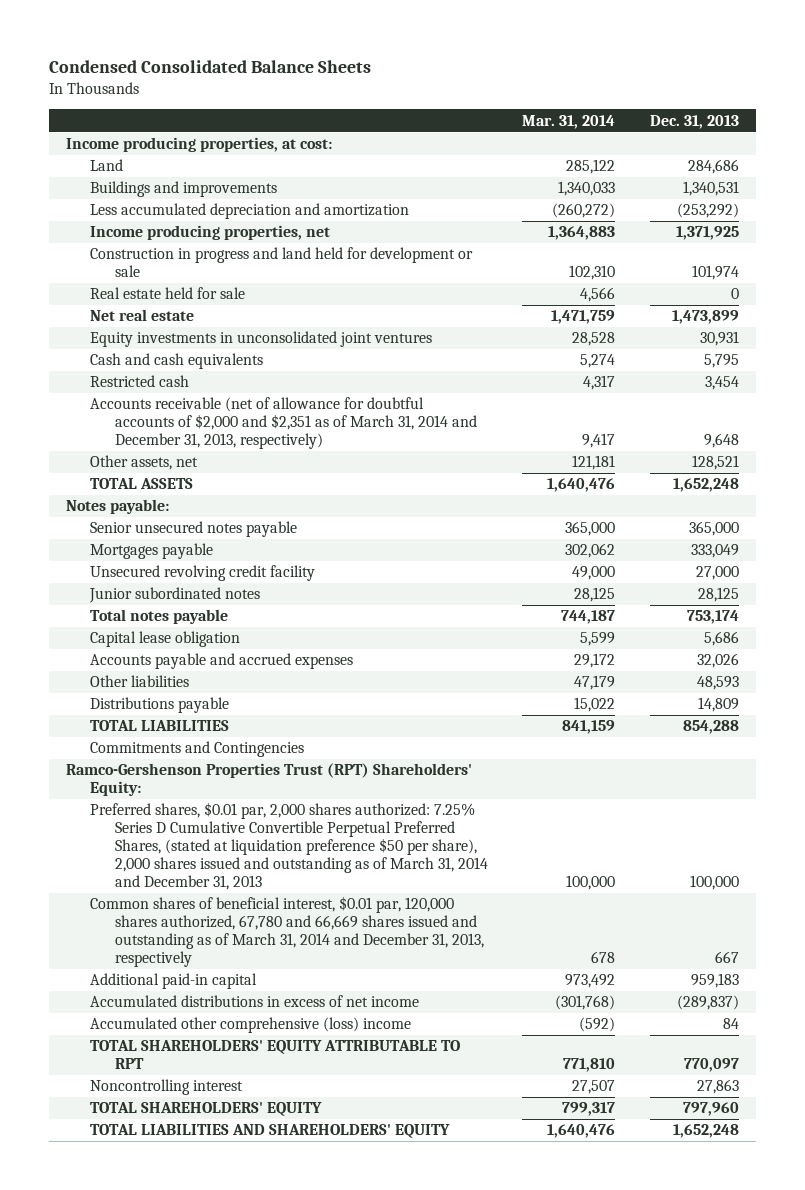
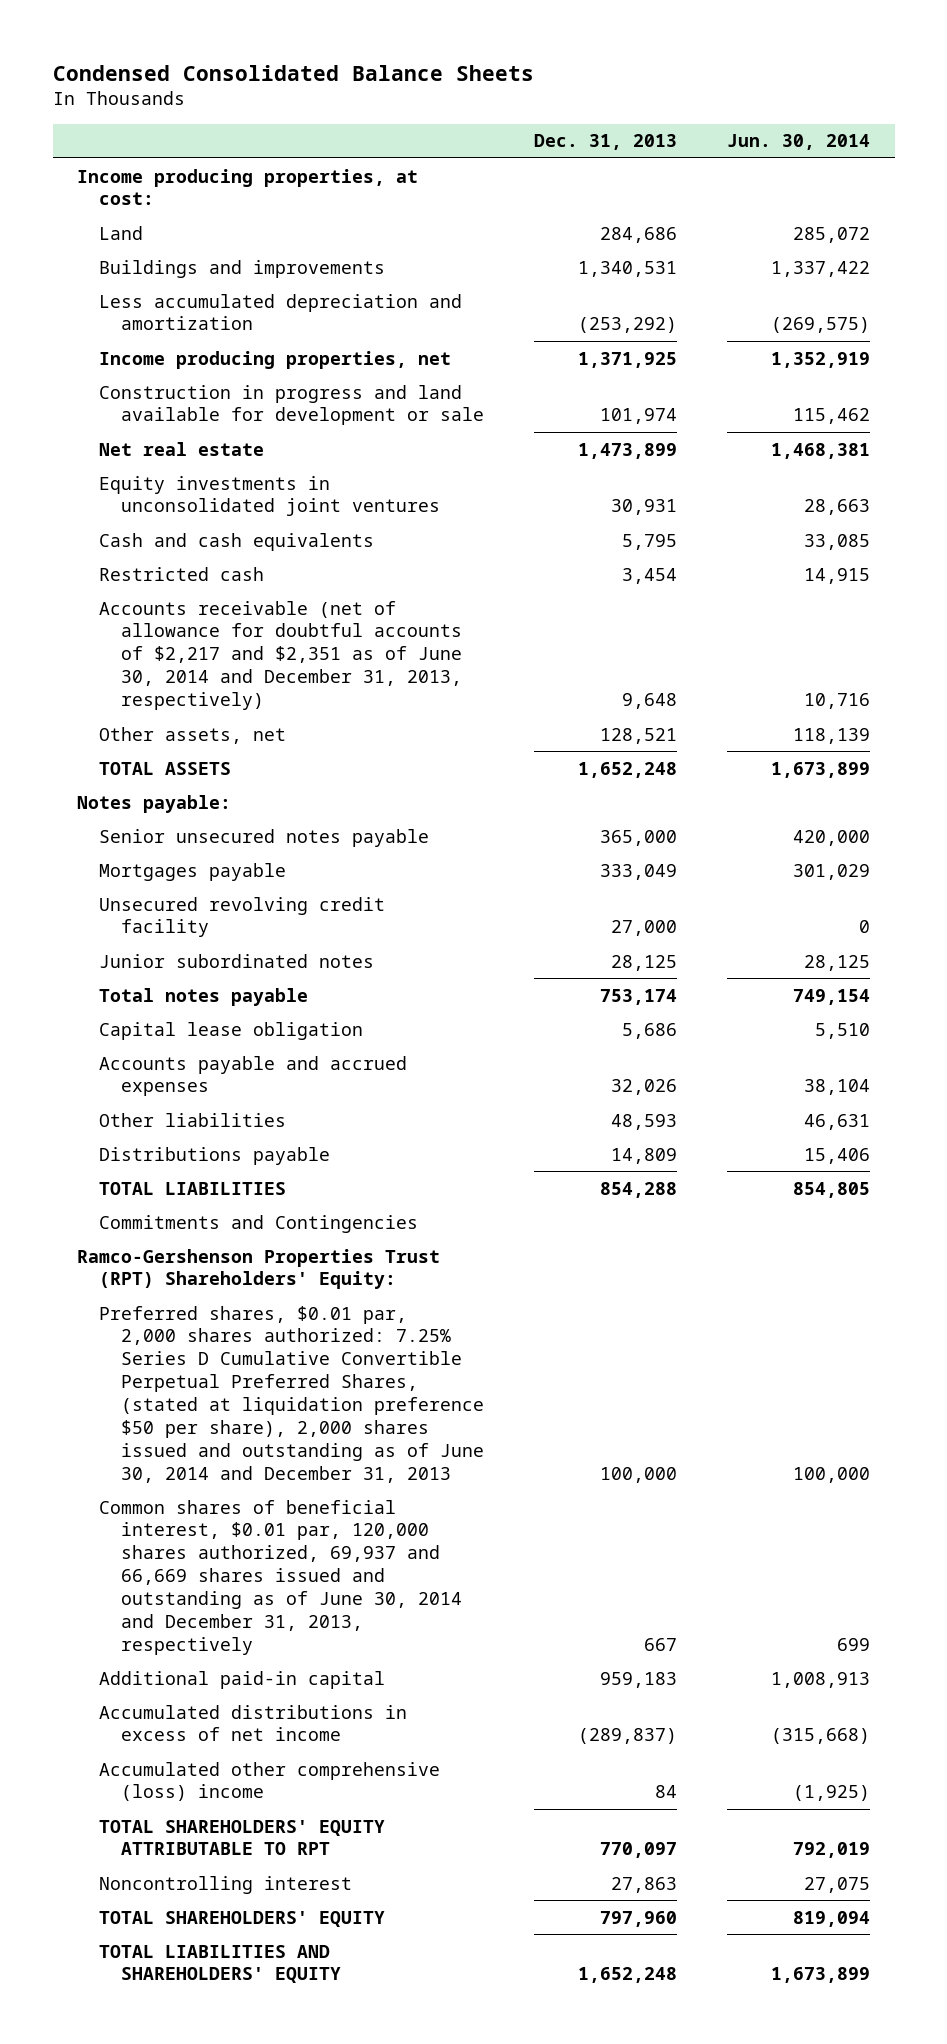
[522,114,616,129] Mar. 31, 2014 -> none
none -> [726,134,870,151] Jun. 30, 2014
[90,287,246,300] Real estate held for sale -> none
[90,247,474,278] Construction in progress and land held for development or sale -> [99,384,485,426] Construction in progress and land available for development or sale
[90,397,477,450] Accounts receivable (net of allowance for doubtful accounts of $2,000 and $2,351 as of March 31, 2014 and December 31, 2013, respectively) -> [99,600,463,711] Accounts receivable (net of allowance for doubtful accounts of $2,217 and $2,351 as of June 30, 2014 and December 31, 2013, respectively)
[90,802,488,891] Preferred shares, $0.01 par, 2,000 shares authorized: 7.25% Series D Cumulative Convertible Perpetual Preferred Shares, (stated at liquidation preference $50 per share), 2,000 shares issued and outstanding as of March 31, 2014 and December 31, 2013 -> [99,1305,485,1483] Preferred shares, $0.01 par, 2,000 shares authorized: 7.25% Series D Cumulative Convertible Perpetual Preferred Shares, (stated at liquidation preference $50 per share), 2,000 shares issued and outstanding as of June 30, 2014 and December 31, 2013
[90,896,484,968] Common shares of beneficial interest, $0.01 par, 120,000 shares authorized, 67,780 and 66,669 shares issued and outstanding as of March 31, 2014 and December 31, 2013, respectively -> [99,1499,463,1655] Common shares of beneficial interest, $0.01 par, 120,000 shares authorized, 69,937 and 66,669 shares issued and outstanding as of June 30, 2014 and December 31, 2013, respectively

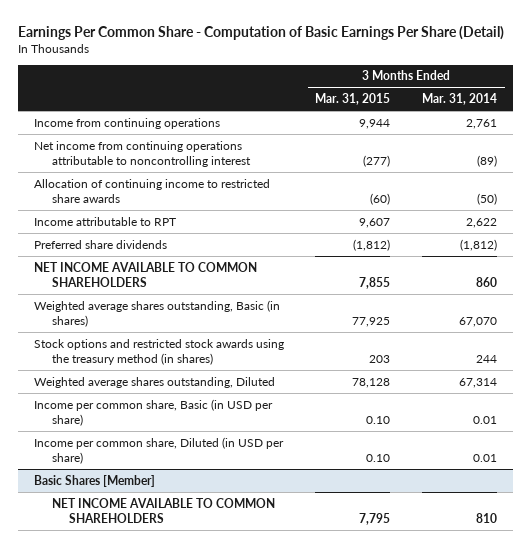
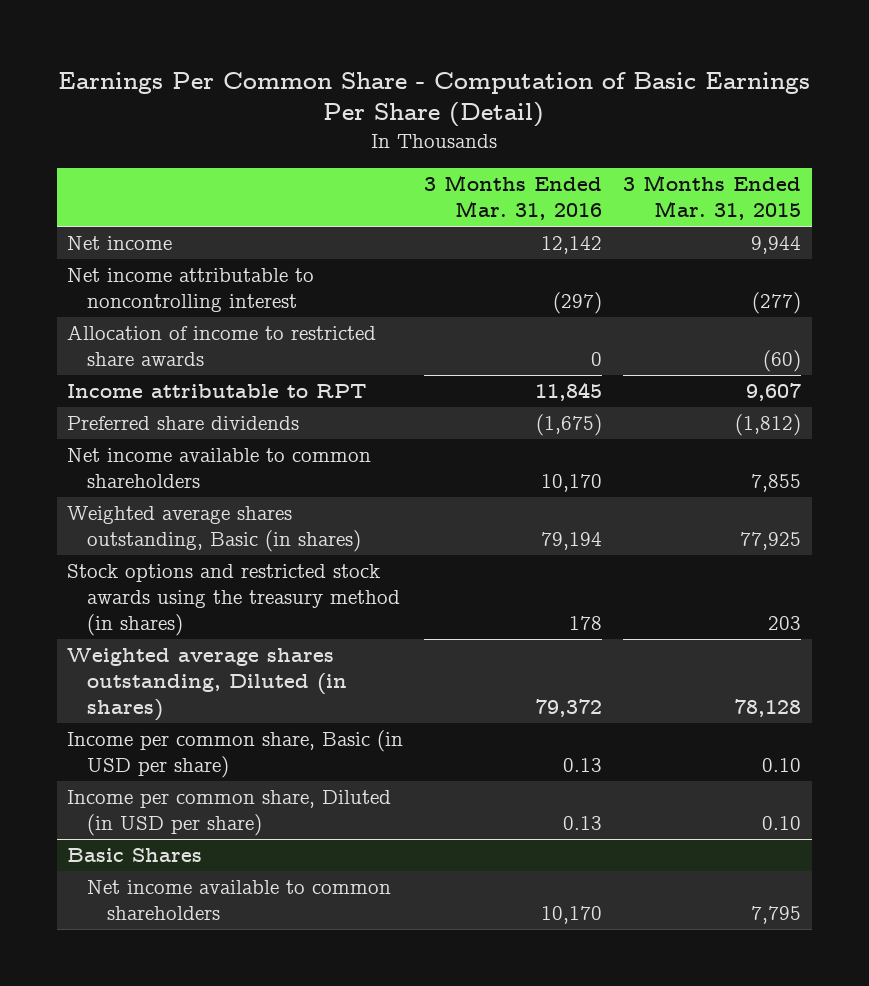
[422,93,498,106] Mar. 31, 2014 -> none
none -> [424,175,603,221] 3 Months Ended Mar. 31, 2016
[33,117,220,129] Income from continuing operations -> [67,236,173,251] Net income
[33,140,251,167] Net income from continuing operations attributable to noncontrolling interest -> [67,268,315,313] Net income attributable to noncontrolling interest
[33,178,270,203] Allocation of continuing income to restricted share awards -> [67,325,377,367] Allocation of income to restricted share awards
[33,261,257,287] NET INCOME AVAILABLE TO COMMON SHAREHOLDERS -> [67,448,372,489] Net income available to common shareholders
[33,376,275,388] Weighted average shares outstanding, Diluted -> [67,648,348,722] Weighted average shares outstanding, Diluted (in shares)
[33,474,155,487] Basic Shares [Member] -> [67,848,203,863] Basic Shares
[51,497,275,523] NET INCOME AVAILABLE TO COMMON SHAREHOLDERS -> [87,880,392,921] Net income available to common shareholders

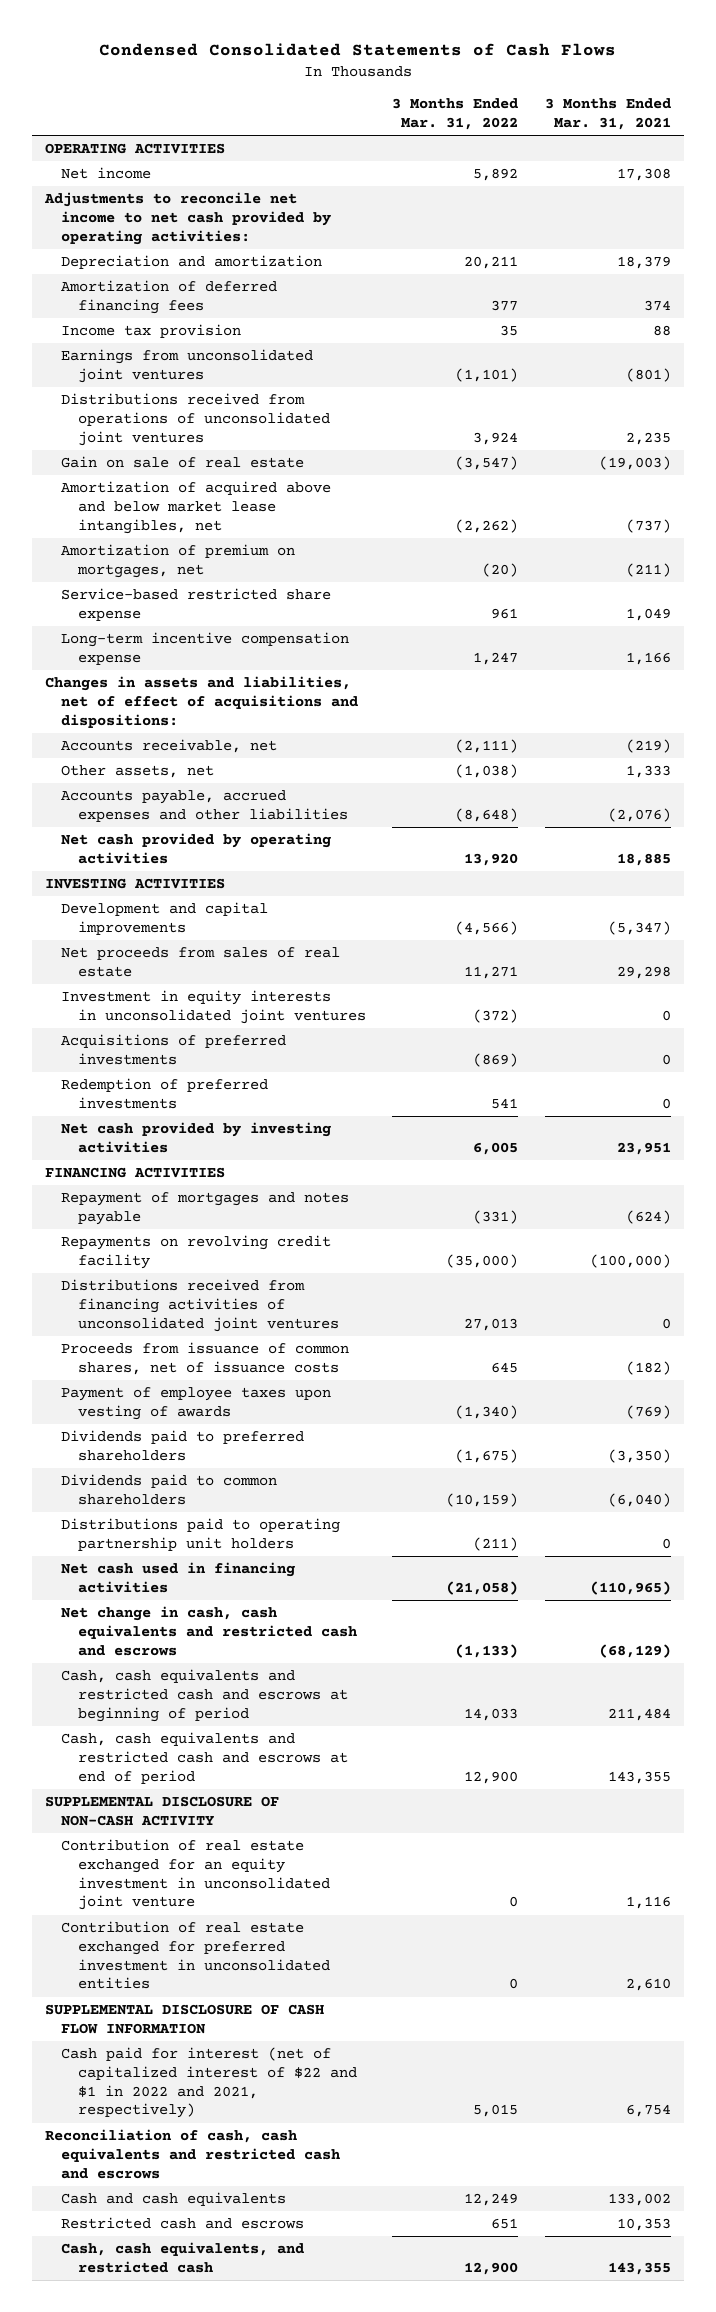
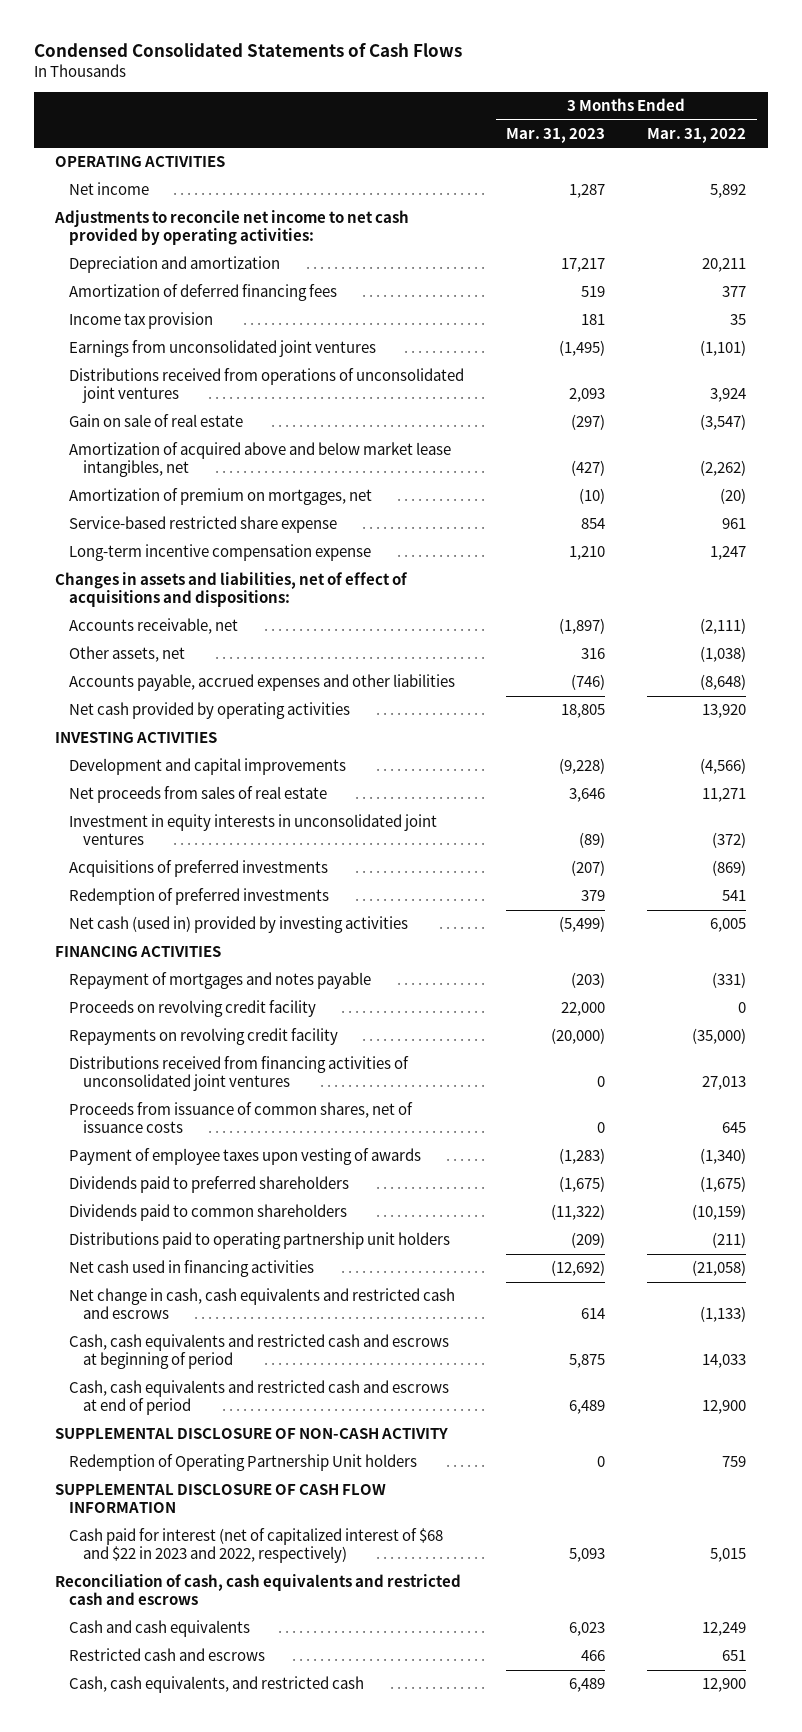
[544,98,671,131] 3 Months Ended Mar. 31, 2021 -> none
none -> [506,127,606,143] Mar. 31, 2023
[61,1122,332,1153] Net cash provided by investing activities -> [69,916,409,934] Net cash (used in) provided by investing activities
none -> [69,1000,317,1018] Proceeds on revolving credit facility
[61,1839,330,1911] Contribution of real estate exchanged for an equity investment in unconsolidated joint venture -> none
[61,1921,330,1990] Contribution of real estate exchanged for preferred investment in unconsolidated entities -> none
none -> [69,1454,418,1472] Redemption of Operating Partnership Unit holders
[61,2047,357,2119] Cash paid for interest (net of capitalized interest of $22 and $1 in 2022 and 2021, respectively) -> [69,1528,444,1564] Cash paid for interest (net of capitalized interest of $68 and $22 in 2023 and 2022, respectively)

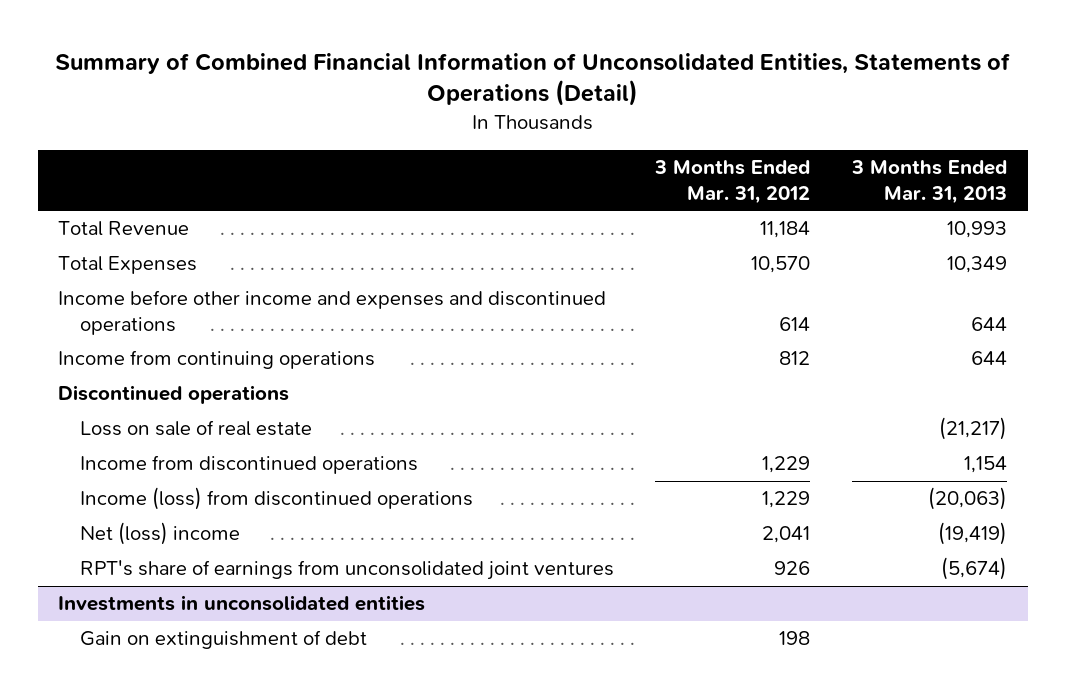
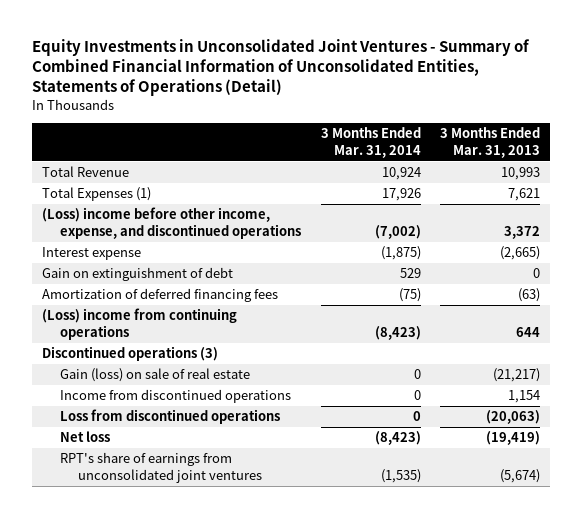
[54,52,1010,107] Summary of Combined Financial Information of Unconsolidated Entities, Statements of Operations (Detail) -> [32,39,531,97] Equity Investments in Unconsolidated Joint Ventures - Summary of Combined Financial Information of Unconsolidated Entities, Statements of Operations (Detail)
[654,160,811,204] 3 Months Ended Mar. 31, 2012 -> none
none -> [320,127,421,158] 3 Months Ended Mar. 31, 2014
[58,256,198,275] Total Expenses -> [42,187,152,202] Total Expenses (1)
[946,256,1007,274] 10,349 -> [508,188,541,202] 7,621
[58,290,607,336] Income before other income and expenses and discontinued operations -> [42,207,302,239] (Loss) income before other income, expense, and discontinued operations
[970,317,1007,332] 644 -> [504,225,541,239] 3,372
none -> [42,247,142,261] Interest expense
none -> [42,267,234,282] Gain on extinguishment of debt
none -> [42,288,279,303] Amortization of deferred financing fees
[58,350,376,370] Income from continuing operations -> [42,308,238,340] (Loss) income from continuing operations
[58,385,290,405] Discontinued operations -> [42,346,219,362] Discontinued operations (3)
[79,420,312,437] Loss on sale of real estate -> [60,368,251,383] Gain (loss) on sale of real estate
[79,487,473,511] Income (loss) from discontinued operations -> [60,409,281,425] Loss from discontinued operations
[79,522,240,546] Net (loss) income -> [60,431,111,443] Net loss
[58,595,426,612] Investments in unconsolidated entities -> none
[79,630,367,650] Gain on extinguishment of debt -> none

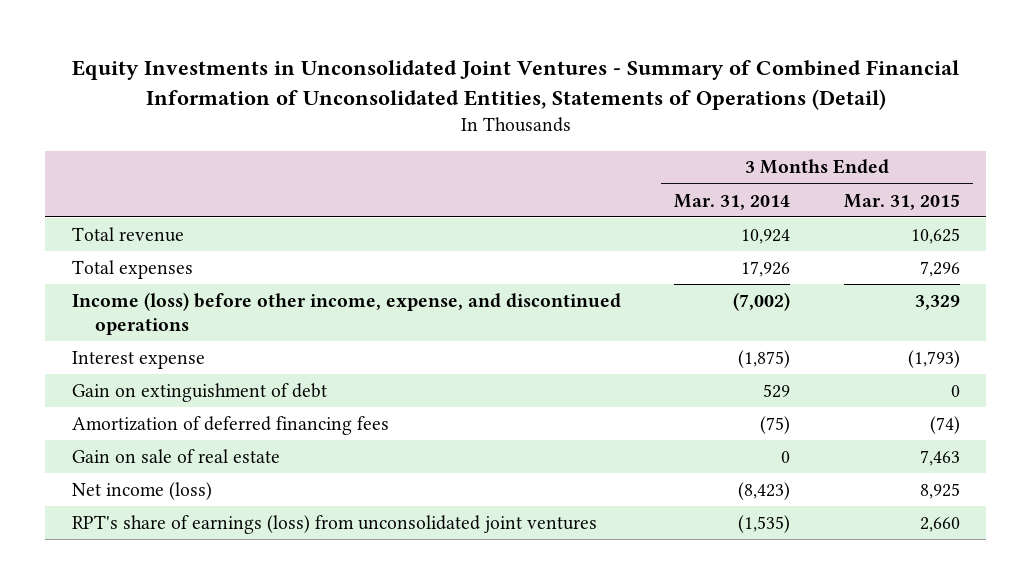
[440,127,541,158] 3 Months Ended Mar. 31, 2013 -> none
none -> [843,193,960,210] Mar. 31, 2015
[42,166,130,178] Total Revenue -> [71,226,184,242] Total revenue
[42,187,152,202] Total Expenses (1) -> [71,259,193,279] Total expenses
[42,207,302,239] (Loss) income before other income, expense, and discontinued operations -> [71,291,621,336] Income (loss) before other income, expense, and discontinued operations
[42,308,238,340] (Loss) income from continuing operations -> none
[42,346,219,362] Discontinued operations (3) -> none
[60,389,292,404] Income from discontinued operations -> none
[60,409,281,425] Loss from discontinued operations -> none
[60,368,251,383] Gain (loss) on sale of real estate -> [71,448,280,463] Gain on sale of real estate
[60,431,111,443] Net loss -> [71,481,212,500] Net income (loss)
[60,452,263,483] RPT's share of earnings from unconsolidated joint ventures -> [71,514,597,534] RPT's share of earnings (loss) from unconsolidated joint ventures

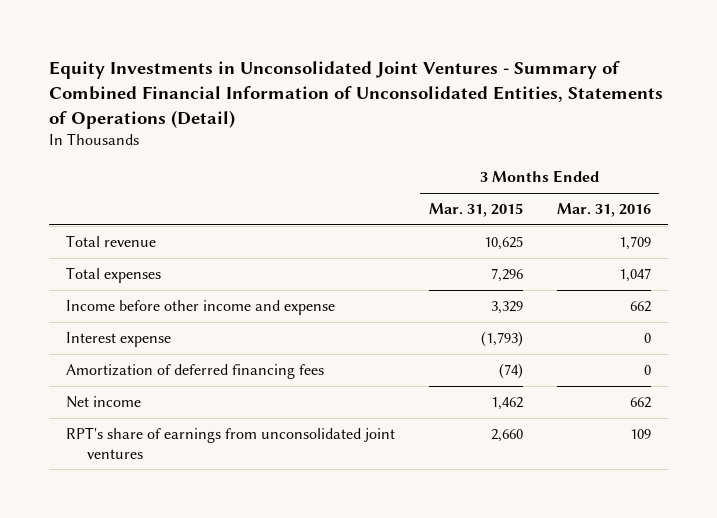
[674,193,791,210] Mar. 31, 2014 -> none
none -> [556,203,651,218] Mar. 31, 2016
[71,291,621,336] Income (loss) before other income, expense, and discontinued operations -> [65,299,335,315] Income before other income and expense
[71,382,327,402] Gain on extinguishment of debt -> none
[71,448,280,463] Gain on sale of real estate -> none
[71,481,212,500] Net income (loss) -> [65,395,141,408] Net income
[919,482,960,499] 8,925 -> [490,396,523,410] 1,462
[71,514,597,534] RPT's share of earnings (loss) from unconsolidated joint ventures -> [65,426,395,459] RPT's share of earnings from unconsolidated joint ventures

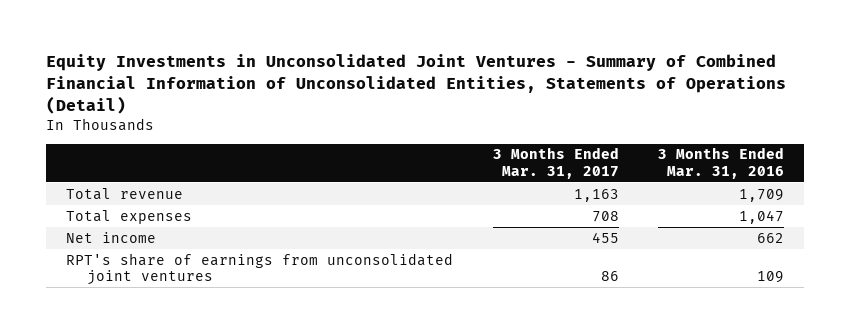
[428,203,523,218] Mar. 31, 2015 -> none
none -> [492,147,619,179] 3 Months Ended Mar. 31, 2017
[65,299,335,315] Income before other income and expense -> none
[65,331,171,347] Interest expense -> none
[65,363,324,379] Amortization of deferred financing fees -> none

